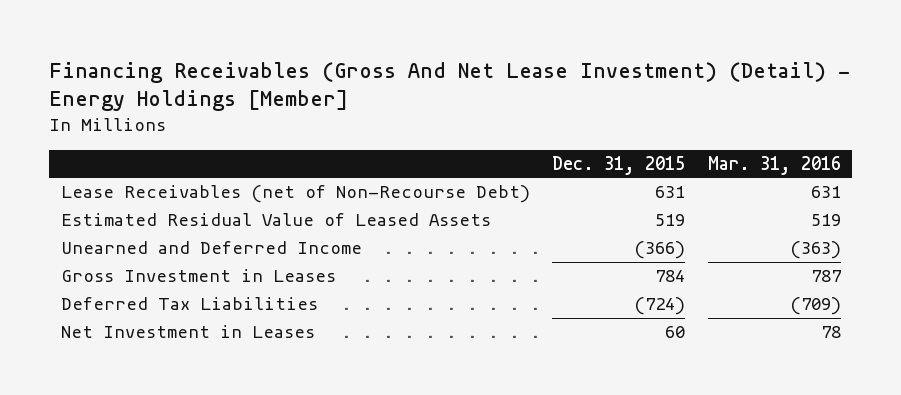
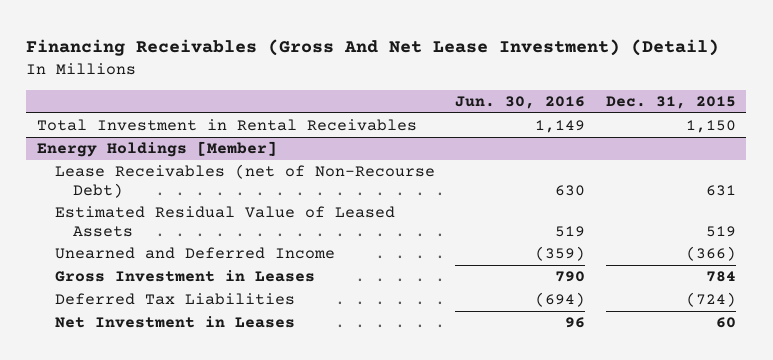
[49,61,851,112] Financing Receivables (Gross And Net Lease Investment) (Detail) - Energy Holdings [Member] -> [26,38,720,56] Financing Receivables (Gross And Net Lease Investment) (Detail)
[707,155,841,175] Mar. 31, 2016 -> none
none -> [455,96,586,110] Jun. 30, 2016
none -> [36,119,417,132] Total Investment in Rental Receivables
none -> [36,141,277,158] Energy Holdings [Member]

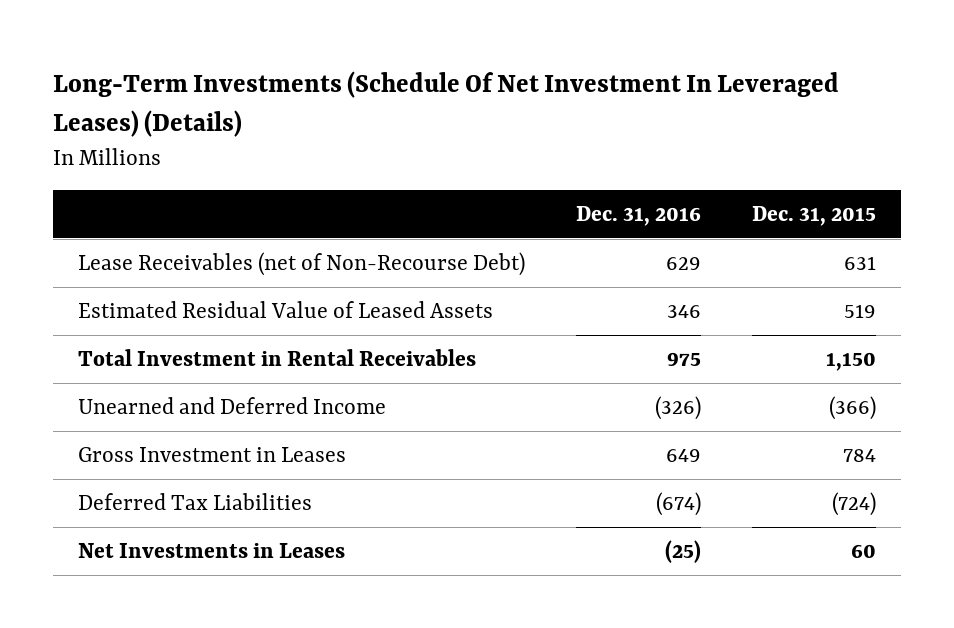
[26,38,720,56] Financing Receivables (Gross And Net Lease Investment) (Detail) -> [52,70,839,137] Long-Term Investments (Schedule Of Net Investment In Leveraged Leases) (Details)
[455,96,586,110] Jun. 30, 2016 -> none
none -> [576,205,702,226] Dec. 31, 2016
[36,141,277,158] Energy Holdings [Member] -> none
[36,119,417,132] Total Investment in Rental Receivables -> [78,349,477,367] Total Investment in Rental Receivables
[54,316,295,329] Net Investment in Leases -> [78,543,346,559] Net Investments in Leases

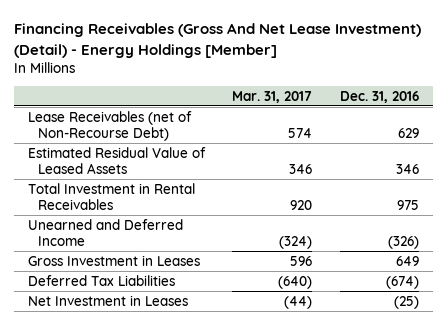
[52,70,839,137] Long-Term Investments (Schedule Of Net Investment In Leveraged Leases) (Details) -> [13,23,421,58] Financing Receivables (Gross And Net Lease Investment) (Detail) - Energy Holdings [Member]
[752,205,877,226] Dec. 31, 2015 -> none
none -> [232,90,313,103] Mar. 31, 2017
[78,543,346,559] Net Investments in Leases -> [27,294,188,306] Net Investment in Leases

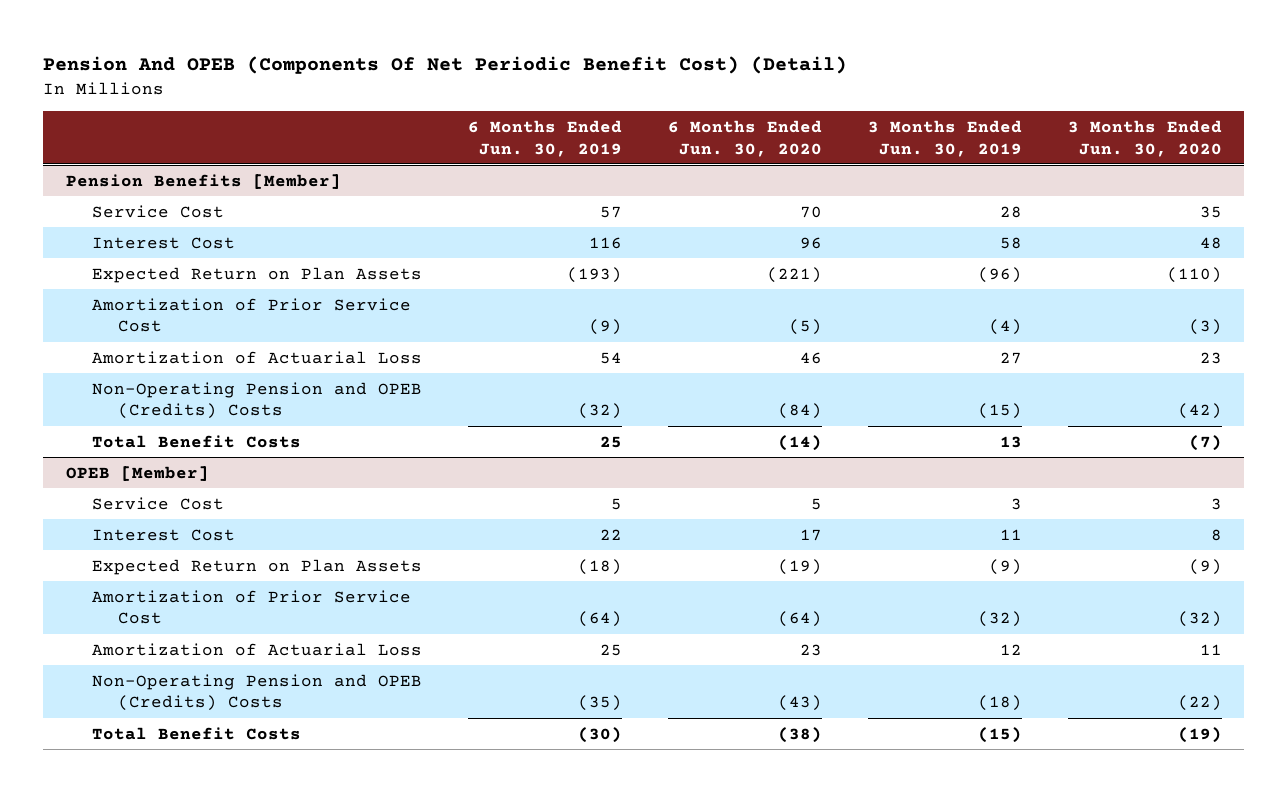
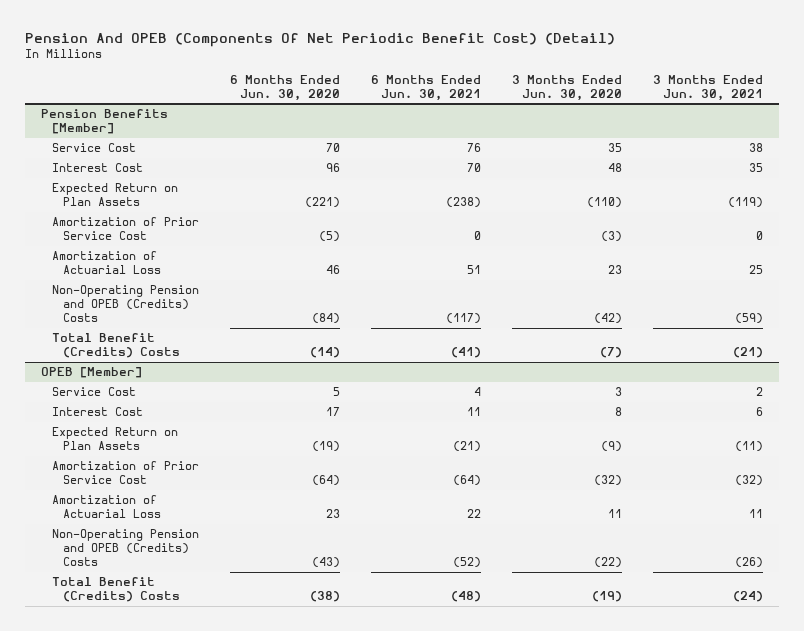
[467,119,622,157] 6 Months Ended Jun. 30, 2019 -> none
[867,119,1022,157] 3 Months Ended Jun. 30, 2019 -> none
none -> [371,74,482,101] 6 Months Ended Jun. 30, 2021
none -> [653,74,764,101] 3 Months Ended Jun. 30, 2021
[91,434,301,448] Total Benefit Costs -> [51,333,180,359] Total Benefit (Credits) Costs
[91,726,301,740] Total Benefit Costs -> [51,577,180,603] Total Benefit (Credits) Costs

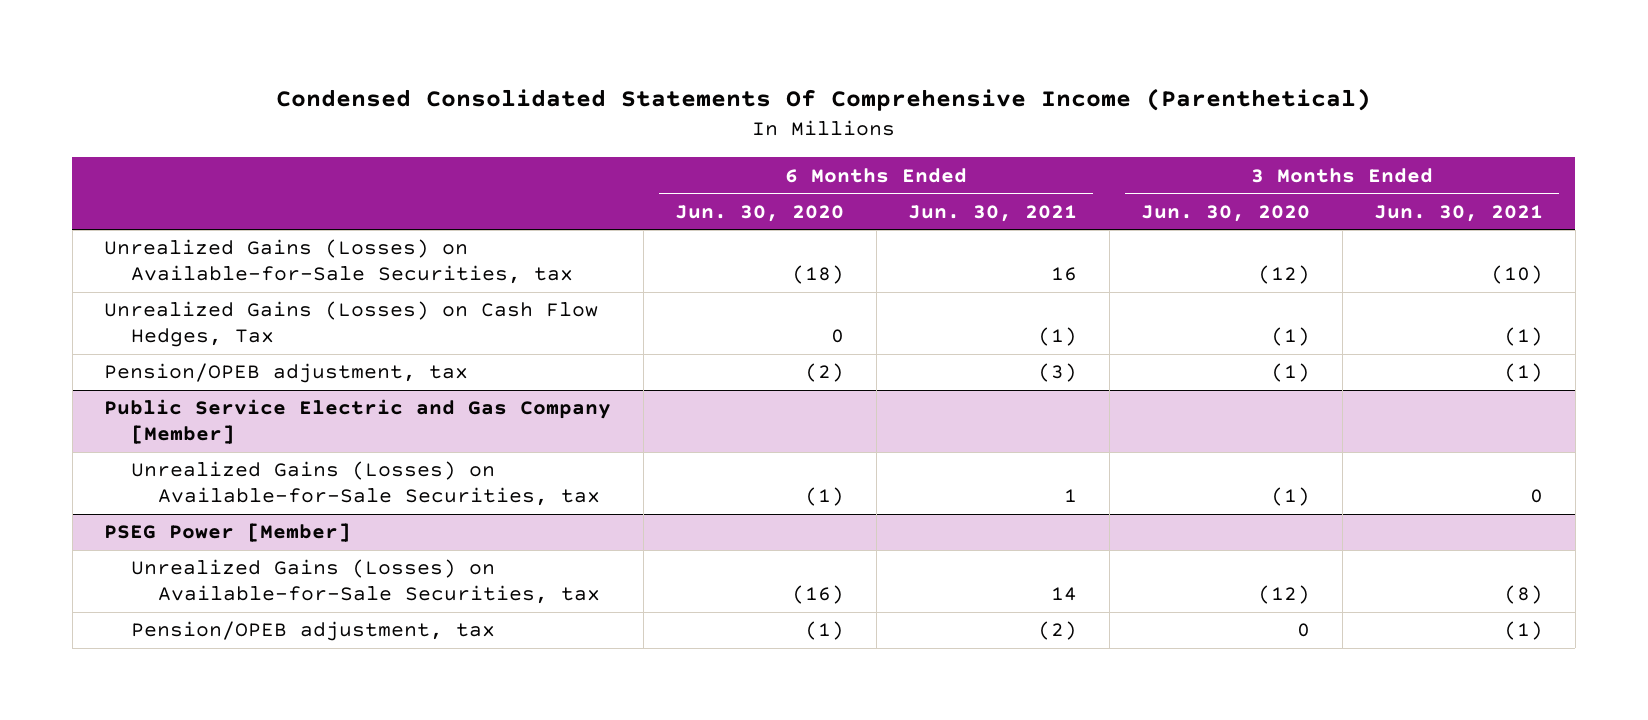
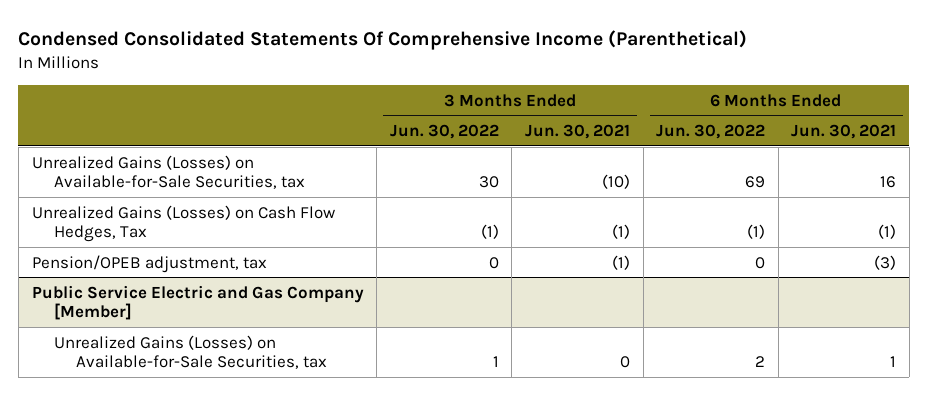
[675,204,845,222] Jun. 30, 2020 -> none
[1141,204,1311,222] Jun. 30, 2020 -> none
none -> [389,124,499,140] Jun. 30, 2022
none -> [656,124,766,140] Jun. 30, 2022
[104,523,352,543] PSEG Power [Member] -> none
[131,559,600,605] Unrealized Gains (Losses) on Available-for-Sale Securities, tax -> none
[131,621,496,642] Pension/OPEB adjustment, tax -> none

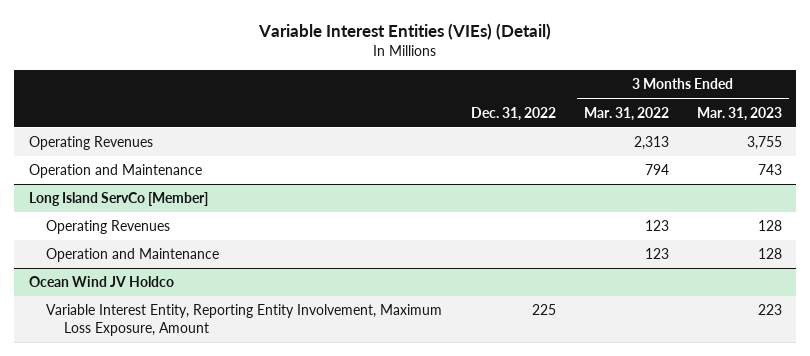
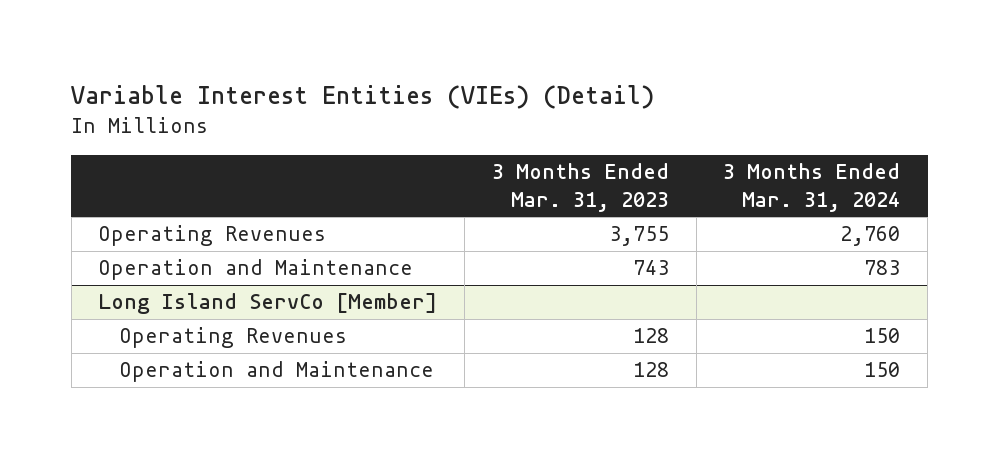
[470,106,556,121] Dec. 31, 2022 -> none
[583,106,669,121] Mar. 31, 2022 -> none
none -> [723,163,901,213] 3 Months Ended Mar. 31, 2024
[28,276,174,288] Ocean Wind JV Holdco -> none
[46,304,443,336] Variable Interest Entity, Reporting Entity Involvement, Maximum Loss Exposure, Amount -> none

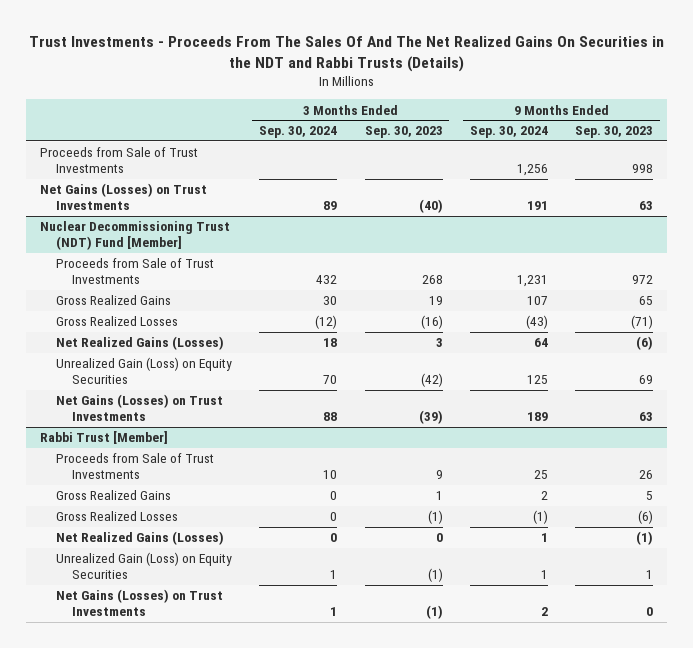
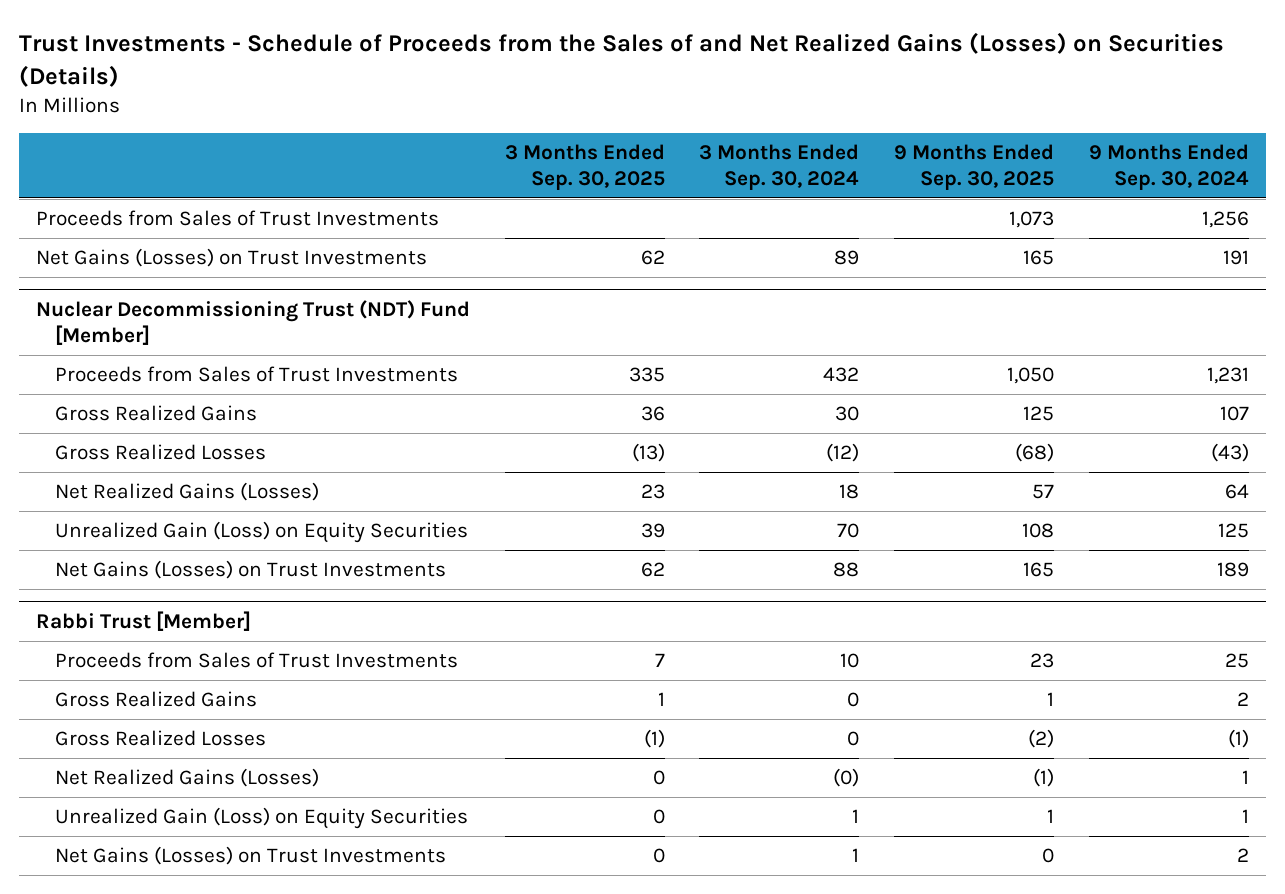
[28,35,664,72] Trust Investments - Proceeds From The Sales Of And The Net Realized Gains On Securities in the NDT and Rabbi Trusts (Details) -> [19,32,1225,87] Trust Investments - Schedule of Proceeds from the Sales of and Net Realized Gains (Losses) on Securities (Details)
[364,126,443,139] Sep. 30, 2023 -> none
[575,126,654,139] Sep. 30, 2023 -> none
none -> [504,143,665,190] 3 Months Ended Sep. 30, 2025
none -> [894,143,1055,190] 9 Months Ended Sep. 30, 2025
[39,147,198,174] Proceeds from Sale of Trust Investments -> [36,210,440,227] Proceeds from Sales of Trust Investments
[55,258,214,285] Proceeds from Sale of Trust Investments -> [54,366,458,383] Proceeds from Sales of Trust Investments
[55,453,214,480] Proceeds from Sale of Trust Investments -> [54,652,458,669] Proceeds from Sales of Trust Investments
[330,533,338,543] 0 -> [833,768,860,788] (0)

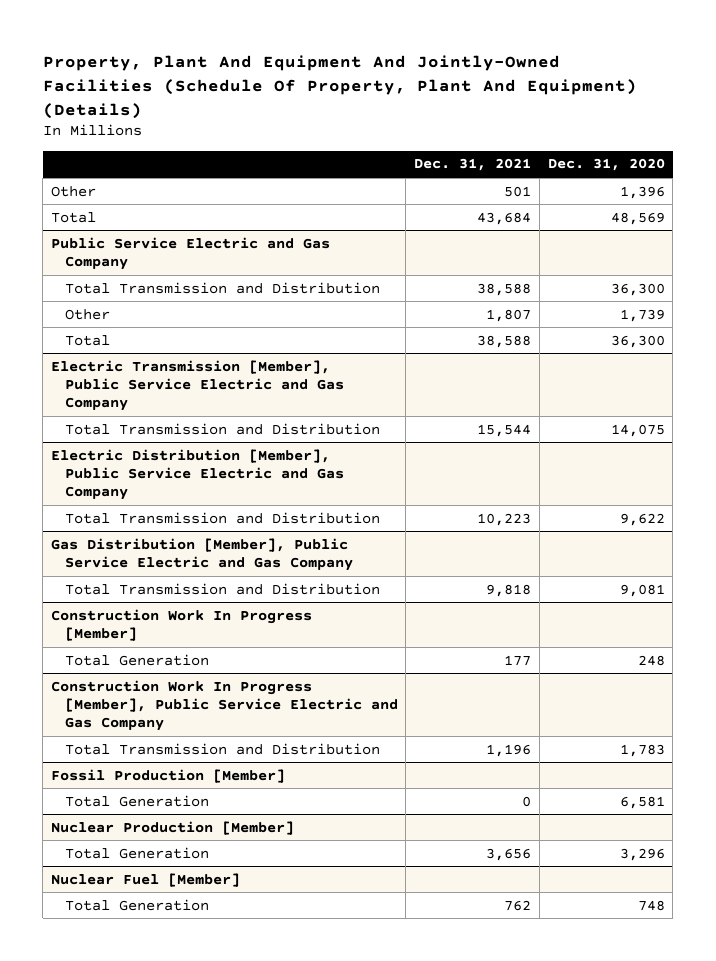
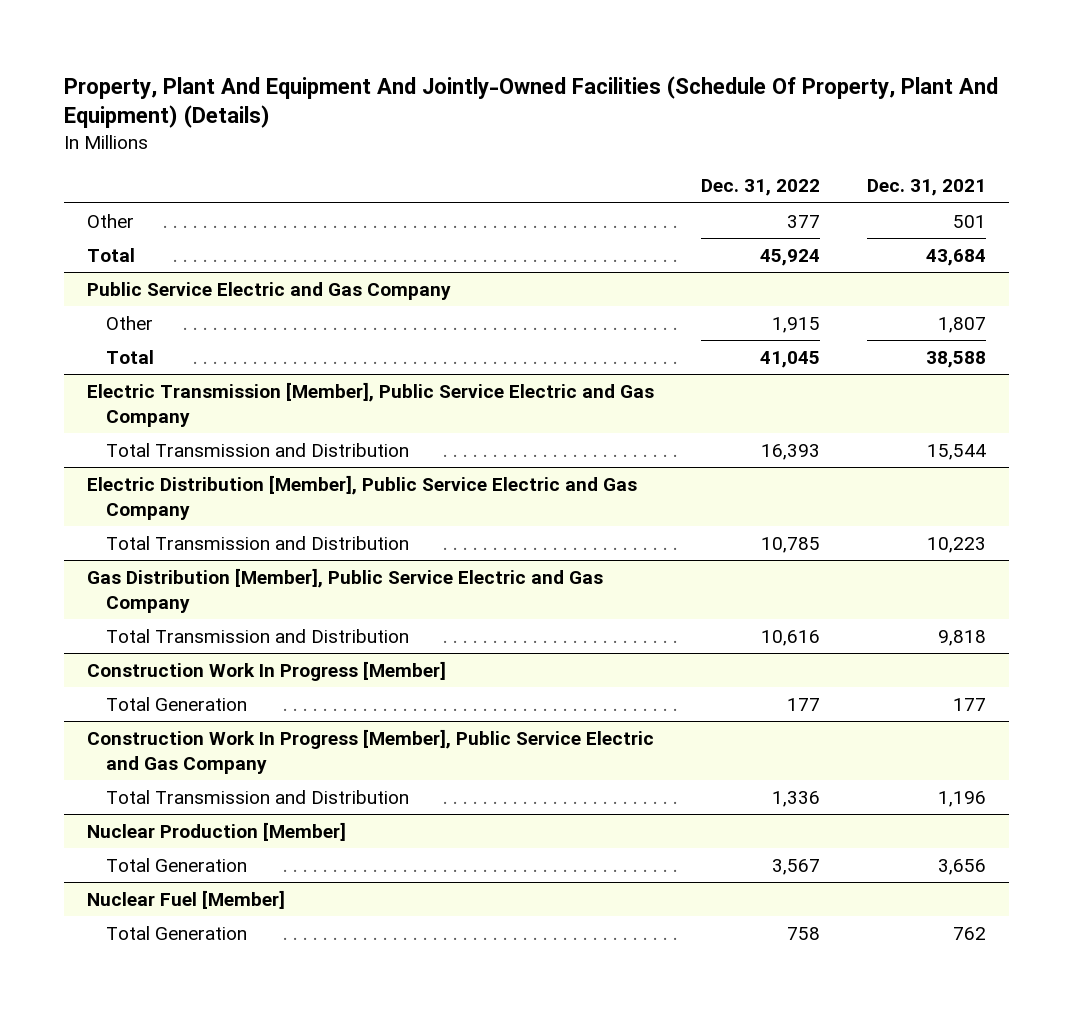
[547,158,665,172] Dec. 31, 2020 -> none
none -> [700,179,820,197] Dec. 31, 2022
[64,281,380,294] Total Transmission and Distribution -> none
[50,768,285,783] Fossil Production [Member] -> none
[64,794,209,807] Total Generation -> none

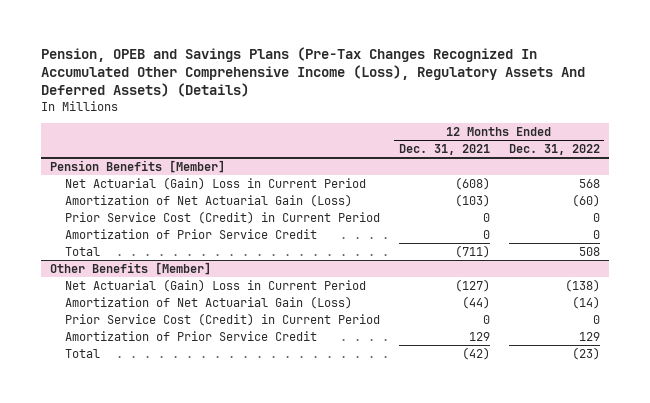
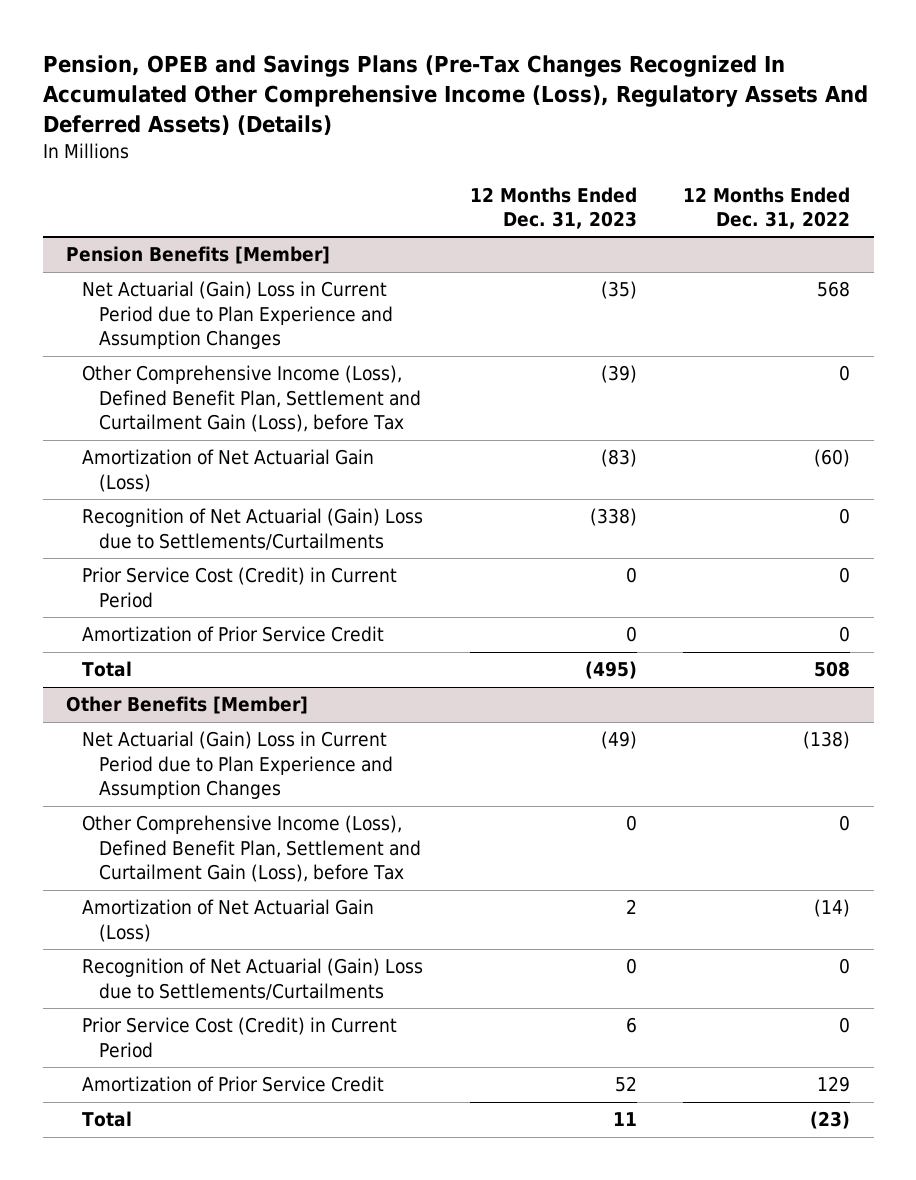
[398,143,490,155] Dec. 31, 2021 -> none
none -> [469,186,637,230] 12 Months Ended Dec. 31, 2023
[64,176,366,190] Net Actuarial (Gain) Loss in Current Period -> [82,281,393,350] Net Actuarial (Gain) Loss in Current Period due to Plan Experience and Assumption Changes
none -> [82,365,421,433] Other Comprehensive Income (Loss), Defined Benefit Plan, Settlement and Curtailment Gain (Loss), before Tax
none -> [82,508,424,550] Recognition of Net Actuarial (Gain) Loss due to Settlements/Curtailments
[64,278,366,292] Net Actuarial (Gain) Loss in Current Period -> [82,731,393,800] Net Actuarial (Gain) Loss in Current Period due to Plan Experience and Assumption Changes
none -> [82,815,421,883] Other Comprehensive Income (Loss), Defined Benefit Plan, Settlement and Curtailment Gain (Loss), before Tax
none -> [82,958,424,1000] Recognition of Net Actuarial (Gain) Loss due to Settlements/Curtailments

